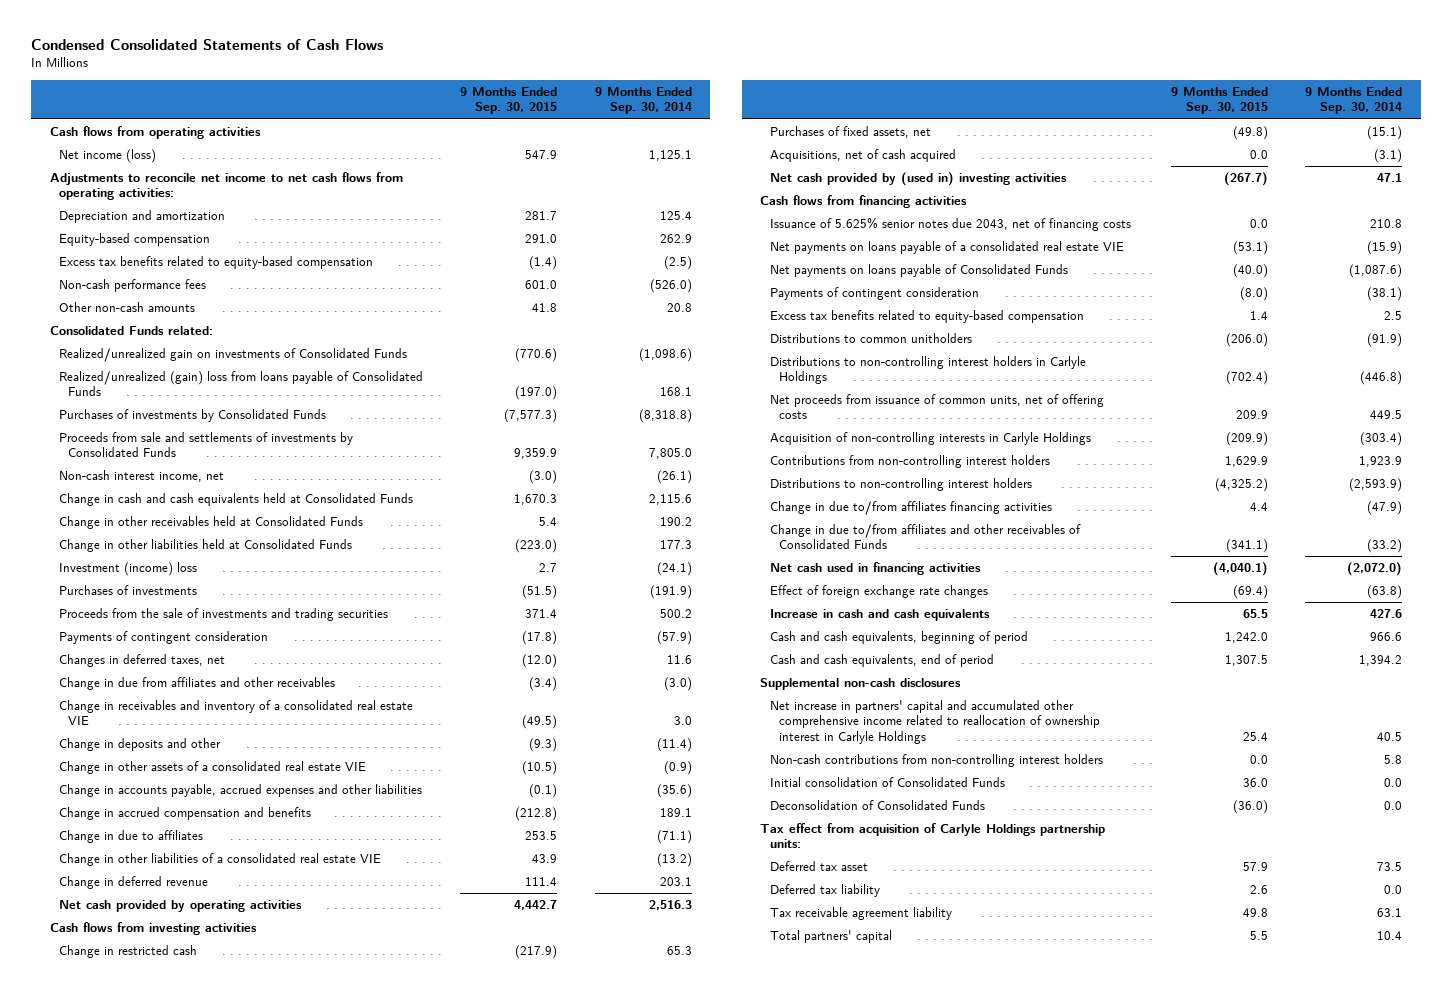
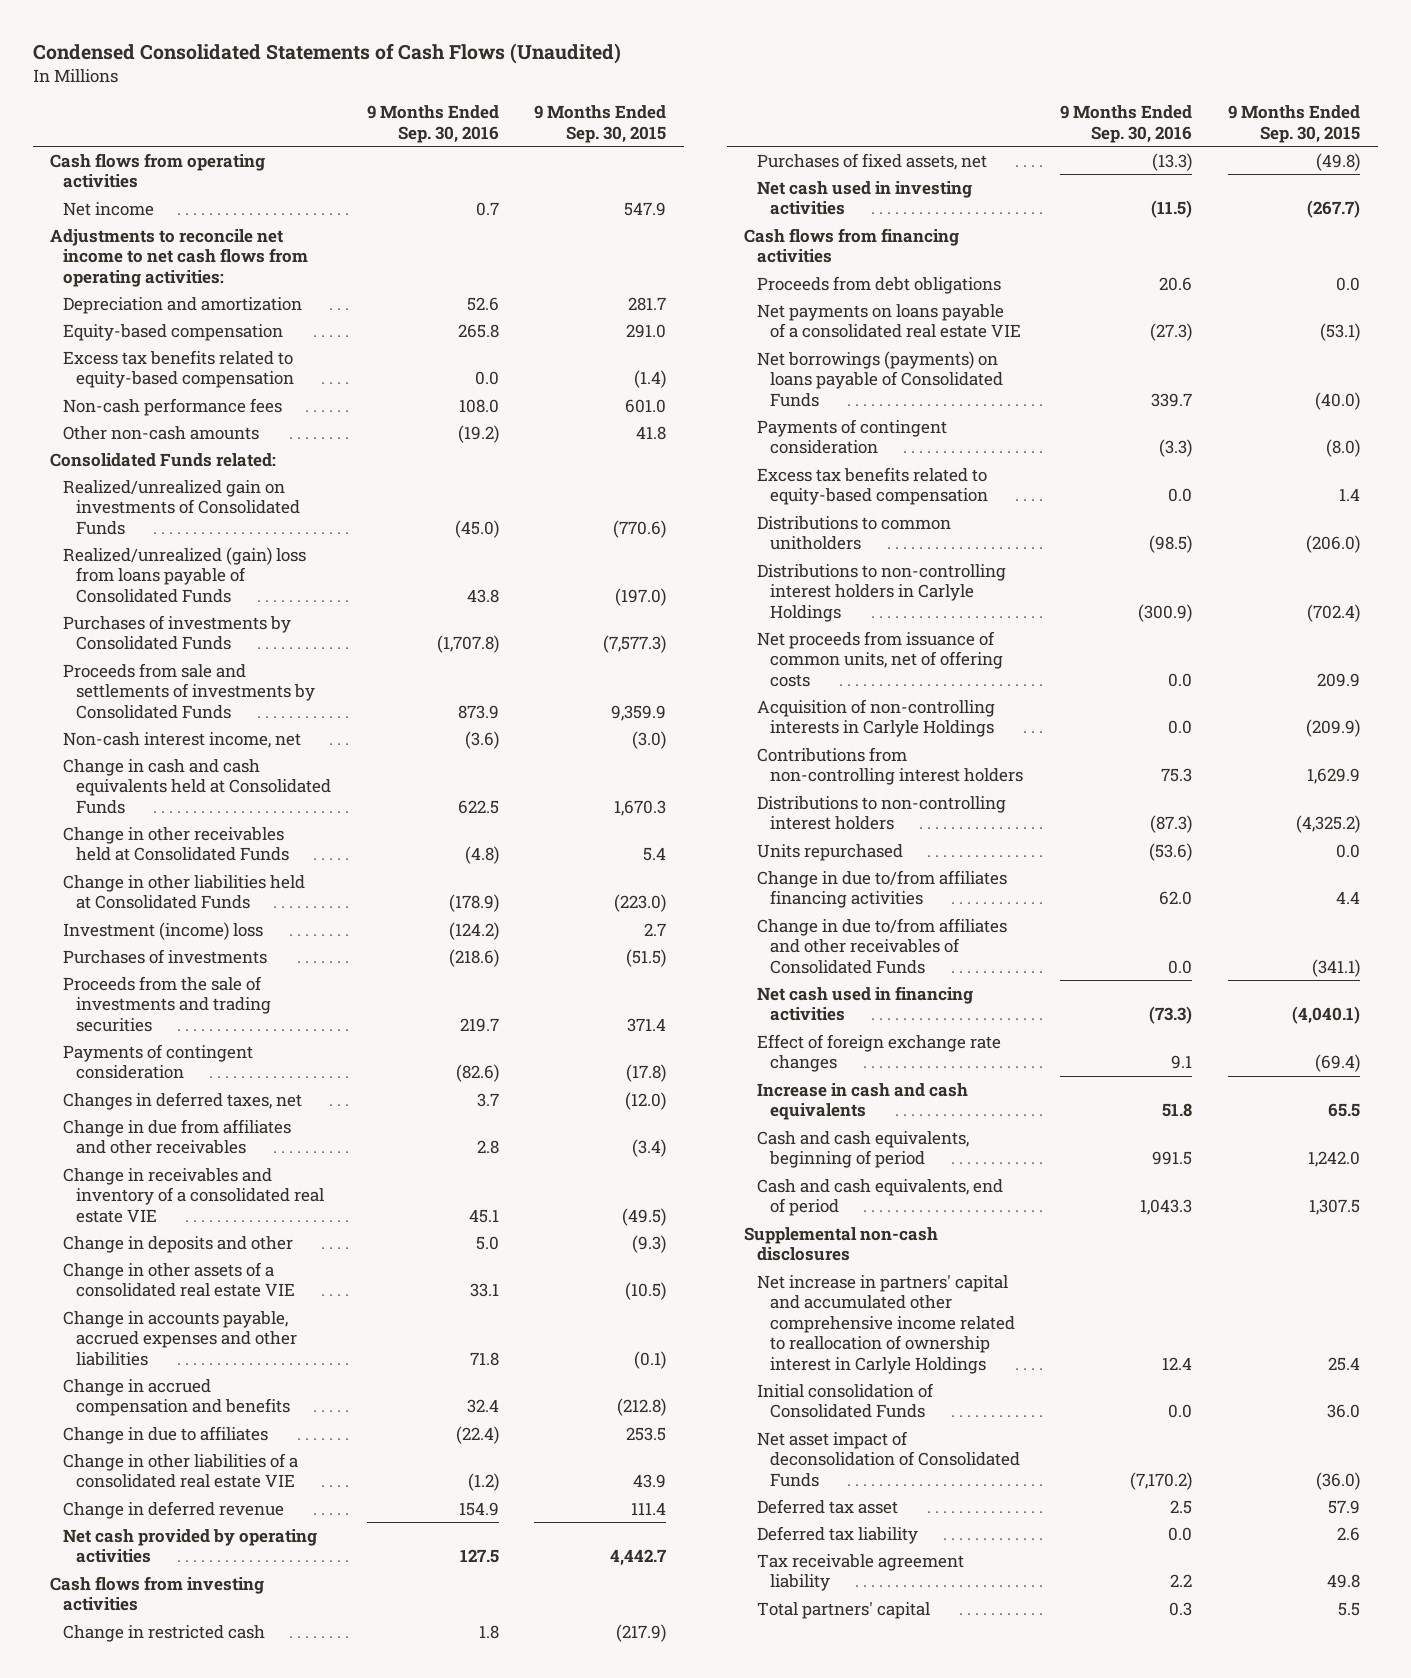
[30,39,383,51] Condensed Consolidated Statements of Cash Flows -> [32,42,621,64] Condensed Consolidated Statements of Cash Flows (Unaudited)
[594,86,692,115] 9 Months Ended Sep. 30, 2014 -> none
none -> [366,105,499,143] 9 Months Ended Sep. 30, 2016
[58,148,156,163] Net income (loss) -> [63,201,155,216] Net income
[769,148,956,162] Acquisitions, net of cash acquired -> none
[769,171,1067,186] Net cash provided by (used in) investing activities -> [757,180,973,216] Net cash used in investing activities
[769,216,1131,231] Issuance of 5.625% senior notes due 2043, net of financing costs -> none
none -> [757,275,1002,294] Proceeds from debt obligations
[769,263,1068,277] Net payments on loans payable of Consolidated Funds -> [757,350,1003,407] Net borrowings (payments) on loans payable of Consolidated Funds
none -> [757,843,904,861] Units repurchased
[769,753,1103,767] Non-cash contributions from non-controlling interest holders -> none
[760,822,1106,849] Tax effect from acquisition of Carlyle Holdings partnership units: -> none
[769,799,985,810] Deconsolidation of Consolidated Funds -> [757,1430,1020,1487] Net asset impact of deconsolidation of Consolidated Funds

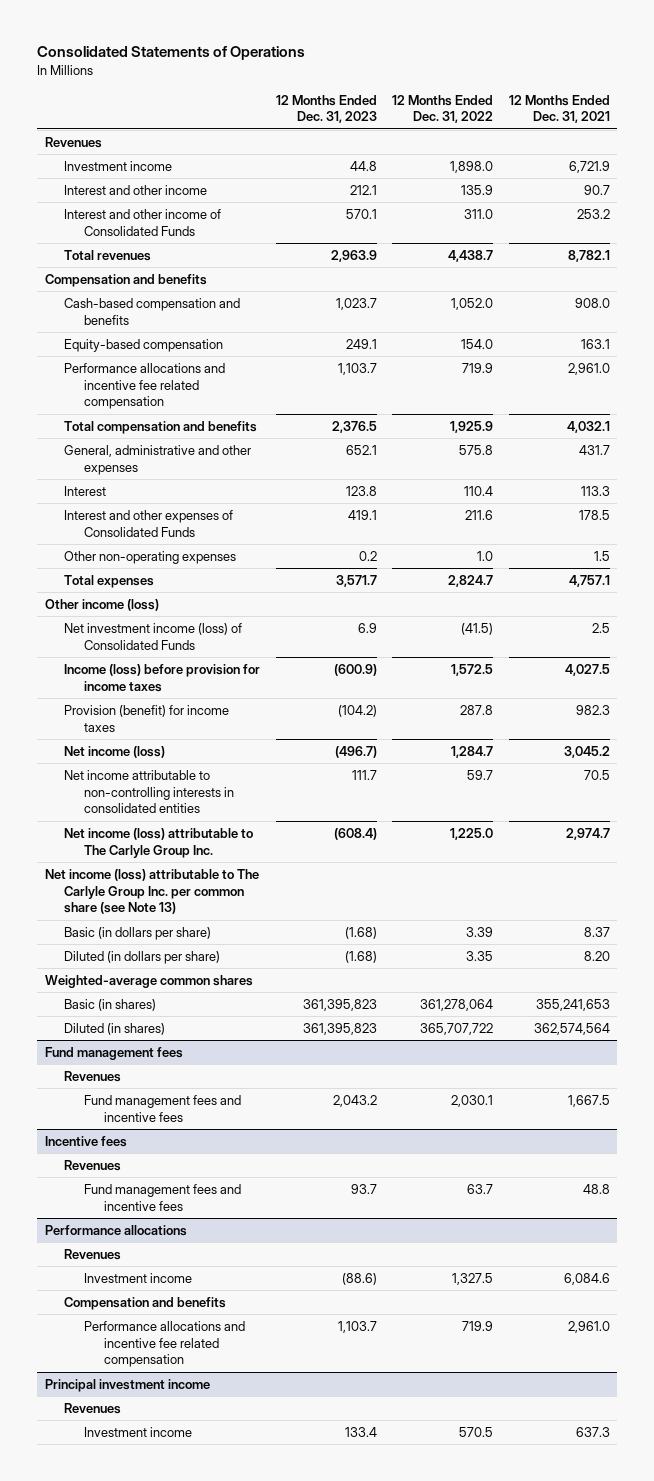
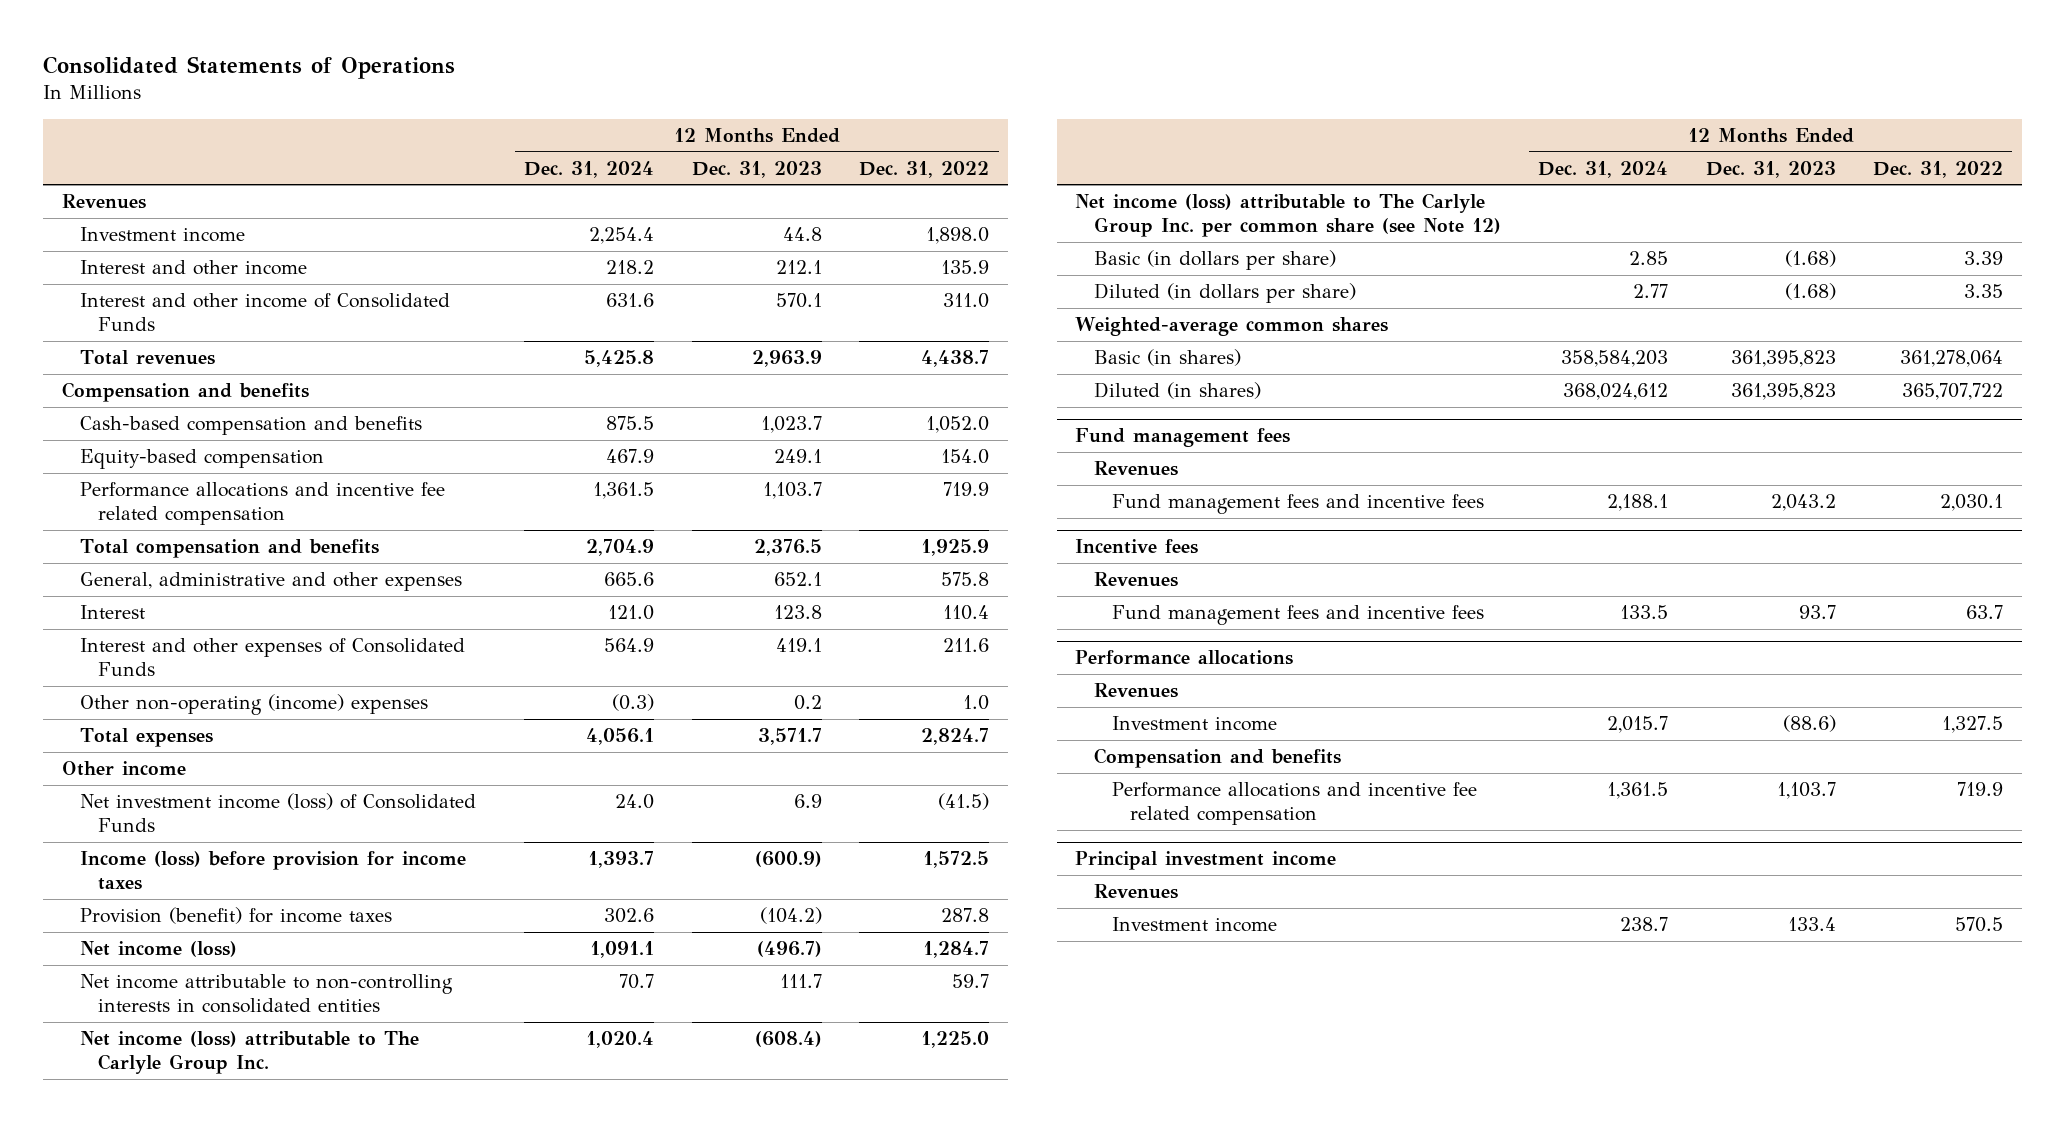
[508,94,610,124] 12 Months Ended Dec. 31, 2021 -> none
none -> [524,160,655,178] Dec. 31, 2024
[64,550,237,564] Other non-operating expenses -> [79,694,428,716] Other non-operating (income) expenses
[44,598,159,611] Other income (loss) -> [61,761,186,777] Other income
[44,868,259,915] Net income (loss) attributable to The Carlyle Group Inc. per common share (see Note 13) -> [1075,193,1501,238] Net income (loss) attributable to The Carlyle Group Inc. per common share (see Note 12)

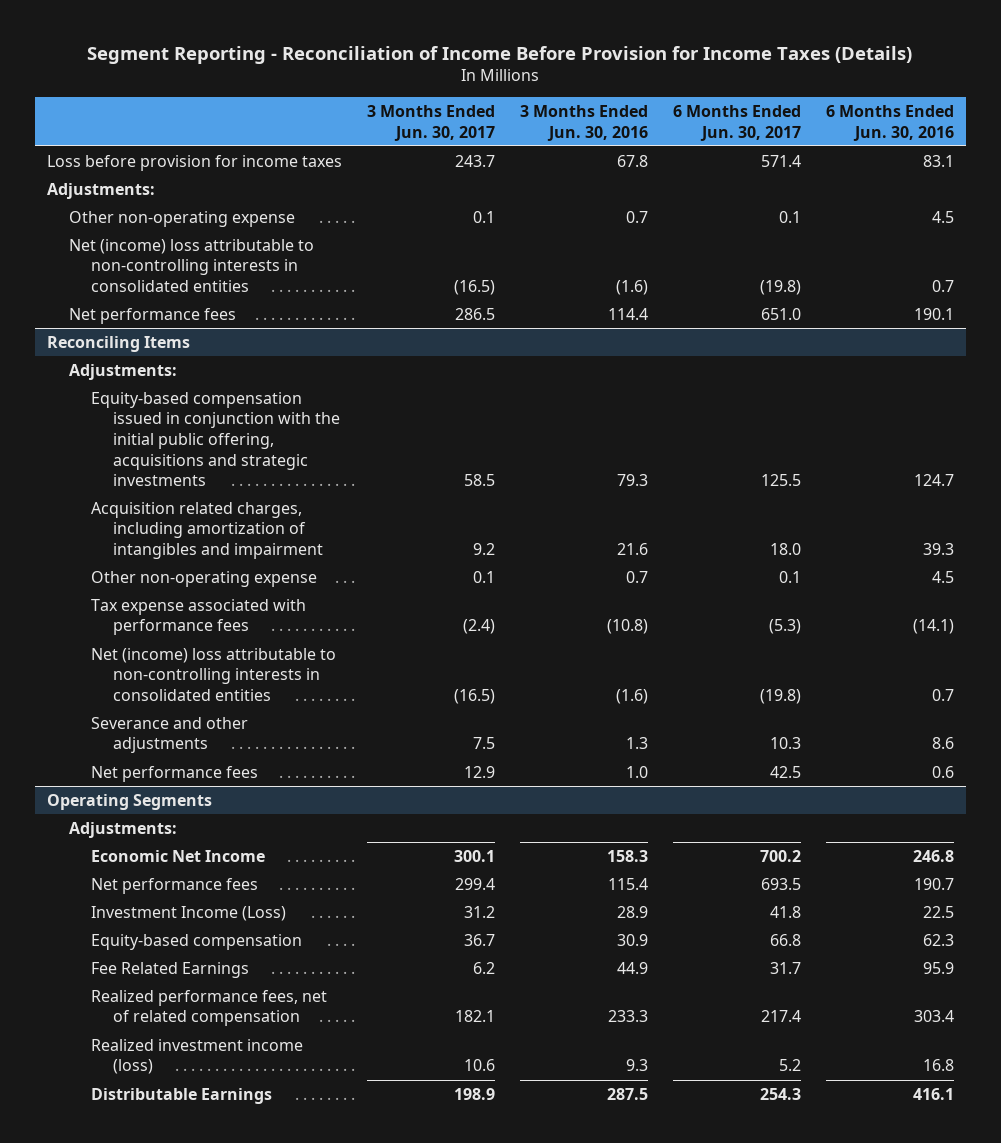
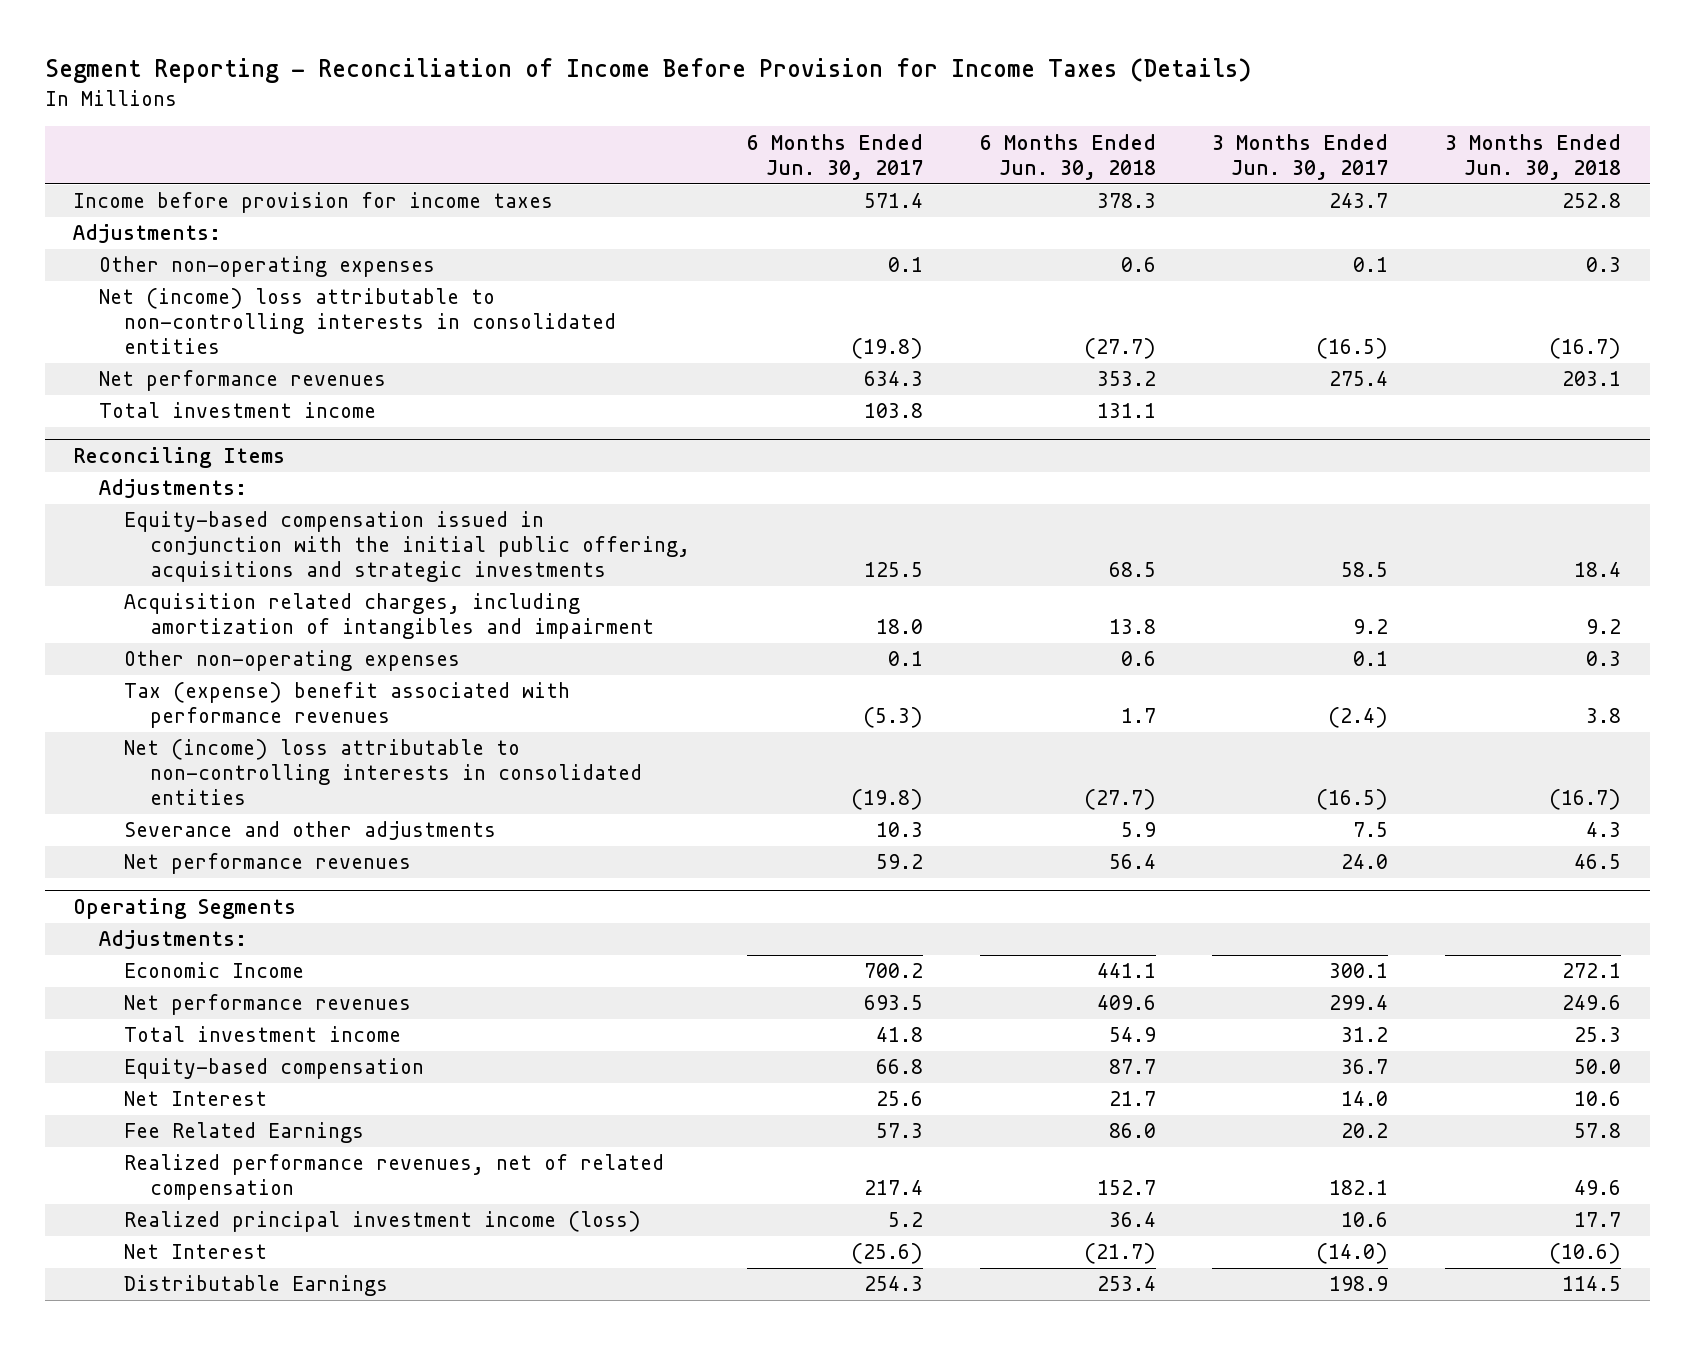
[519,105,648,141] 3 Months Ended Jun. 30, 2016 -> none
[825,105,954,141] 6 Months Ended Jun. 30, 2016 -> none
none -> [979,133,1156,180] 6 Months Ended Jun. 30, 2018
none -> [1445,133,1622,180] 3 Months Ended Jun. 30, 2018
[47,154,343,171] Loss before provision for income taxes -> [73,192,554,214] Income before provision for income taxes
[69,210,296,227] Other non-operating expense -> [98,256,435,278] Other non-operating expenses
[69,307,237,324] Net performance fees -> [98,370,386,392] Net performance revenues
[454,307,495,320] 286.5 -> [1329,371,1389,387] 275.4
[760,307,801,320] 651.0 -> [863,371,923,387] 634.3
none -> [98,402,376,419] Total investment income
[91,570,318,587] Other non-operating expense -> [124,650,461,672] Other non-operating expenses
[91,598,307,636] Tax expense associated with performance fees -> [124,682,571,729] Tax (expense) benefit associated with performance revenues
[91,765,259,782] Net performance fees -> [124,853,412,875] Net performance revenues
[463,765,495,778] 12.9 -> [1341,854,1389,870] 24.0
[769,765,801,778] 42.5 -> [875,854,923,870] 59.2
[91,849,266,862] Economic Net Income -> [124,962,305,979] Economic Income
[91,877,259,894] Net performance fees -> [124,994,412,1016] Net performance revenues
[91,905,287,921] Investment Income (Loss) -> [124,1026,402,1043] Total investment income
none -> [124,1091,268,1107] Net Interest
[472,961,495,974] 6.2 -> [1341,1123,1389,1139] 20.2
[769,961,801,974] 31.7 -> [875,1123,923,1139] 57.3
[91,989,328,1027] Realized performance fees, net of related compensation -> [124,1154,665,1201] Realized performance revenues, net of related compensation
[91,1038,304,1075] Realized investment income (loss) -> [124,1211,642,1233] Realized principal investment income (loss)
none -> [124,1244,268,1260] Net Interest

